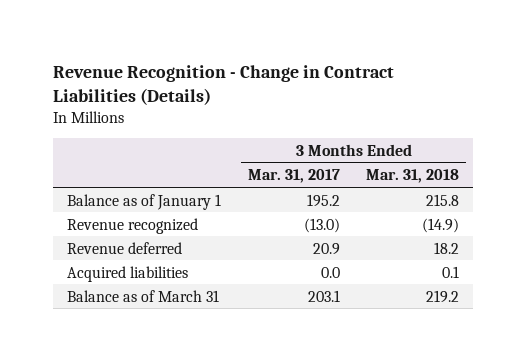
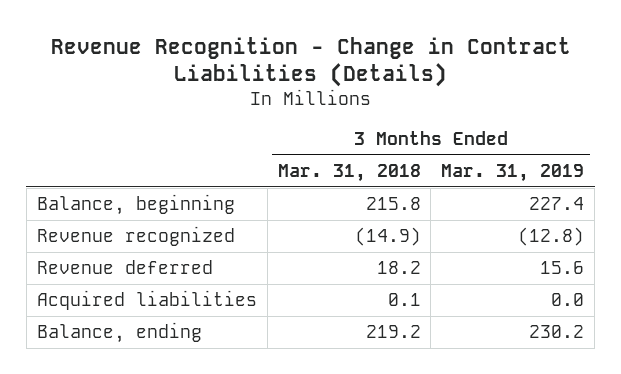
[247,169,340,184] Mar. 31, 2017 -> none
none -> [441,163,585,182] Mar. 31, 2019
[66,193,221,210] Balance as of January 1 -> [36,194,235,216] Balance, beginning
[66,289,219,302] Balance as of March 31 -> [36,322,202,344] Balance, ending

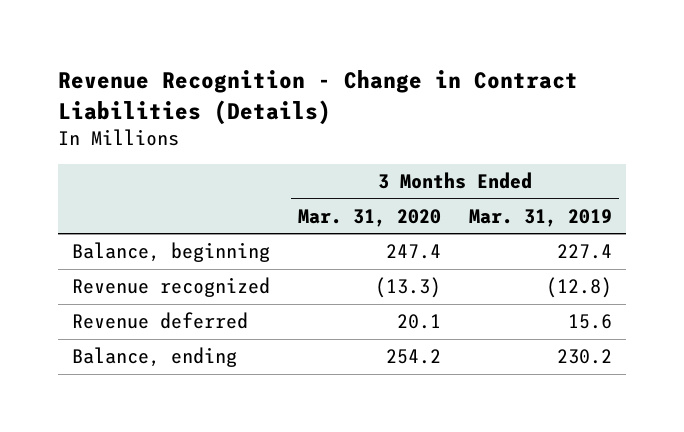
[277,163,421,182] Mar. 31, 2018 -> none
none -> [298,208,442,227] Mar. 31, 2020
[36,290,257,311] Acquired liabilities -> none

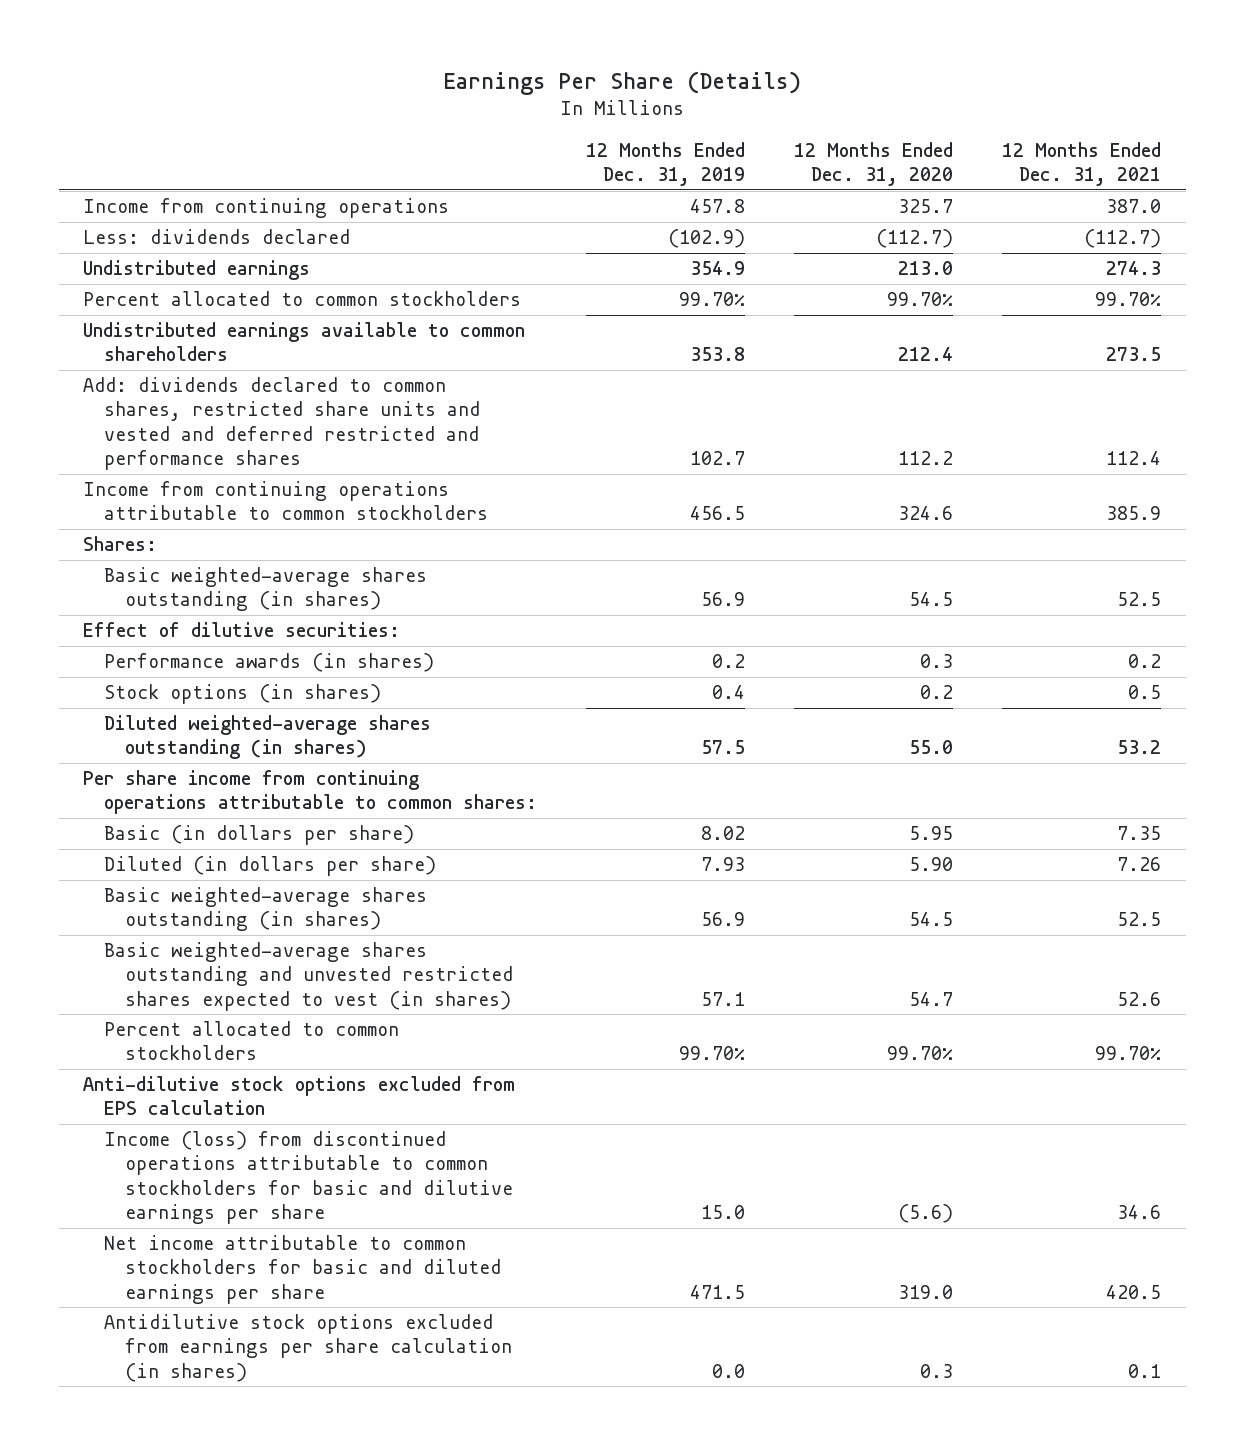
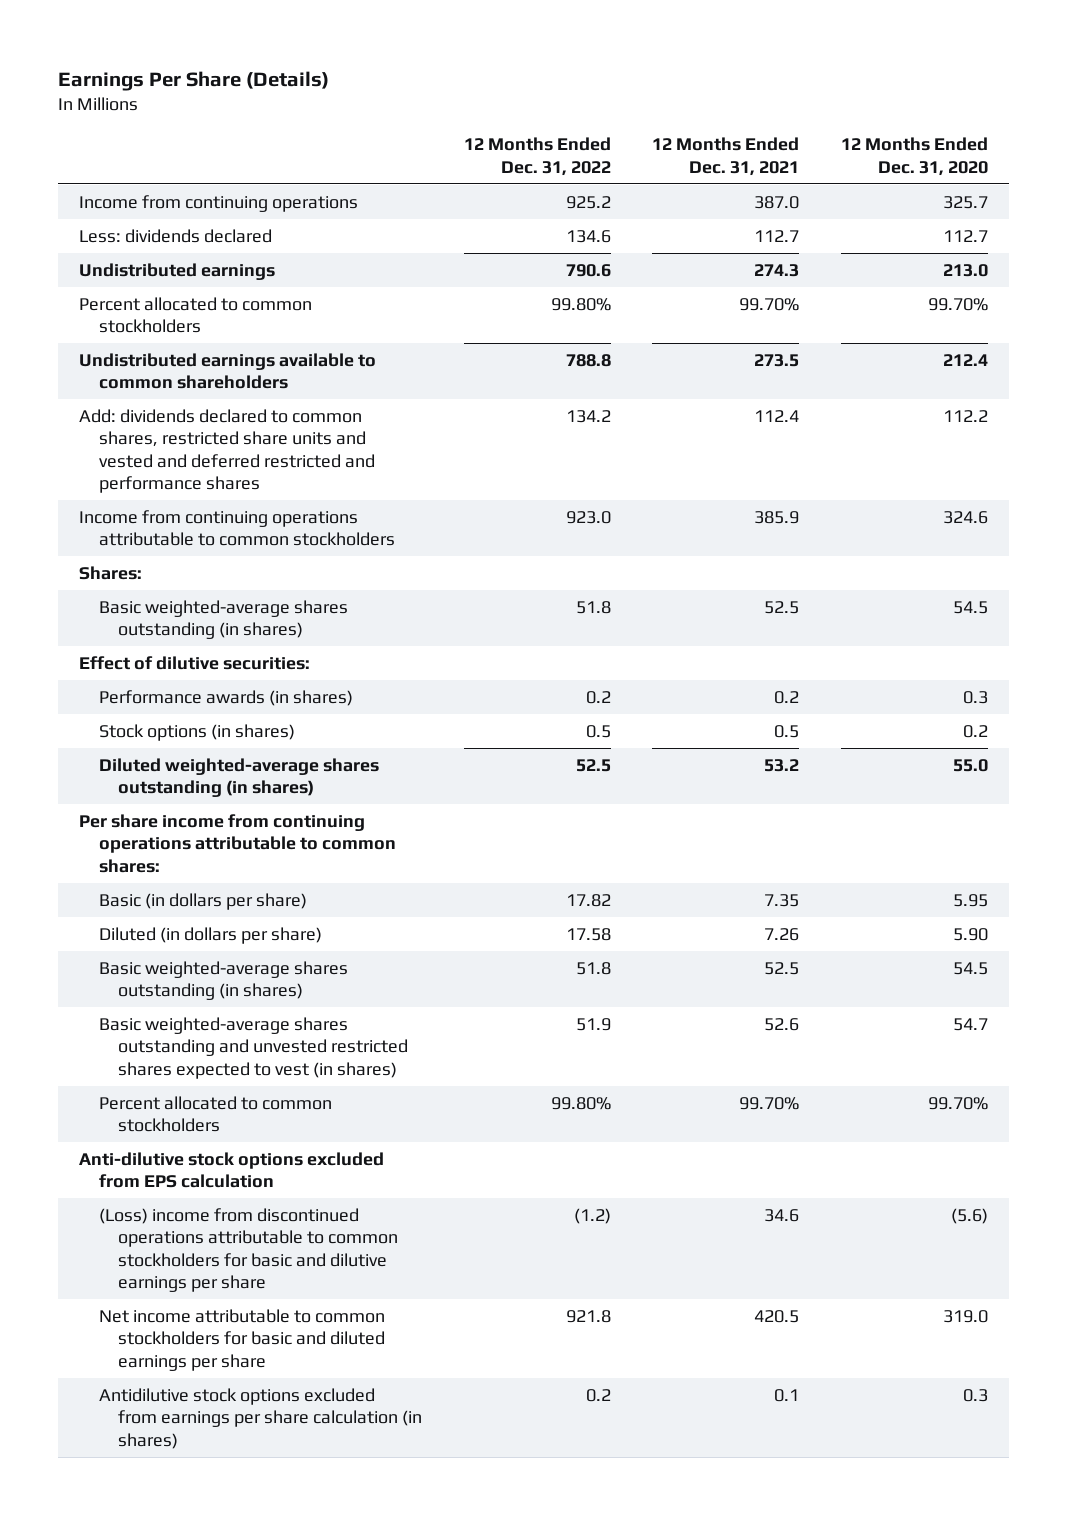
[586,141,746,187] 12 Months Ended Dec. 31, 2019 -> none
none -> [463,137,611,176] 12 Months Ended Dec. 31, 2022
[876,228,954,248] (112.7) -> [942,229,988,242] 112.7
[1084,228,1162,248] (112.7) -> [754,229,800,242] 112.7
[104,1130,514,1225] Income (loss) from discontinued operations attributable to common stockholders for basic and dilutive earnings per share -> [98,1207,399,1292] (Loss) income from discontinued operations attributable to common stockholders for basic and dilutive earnings per share

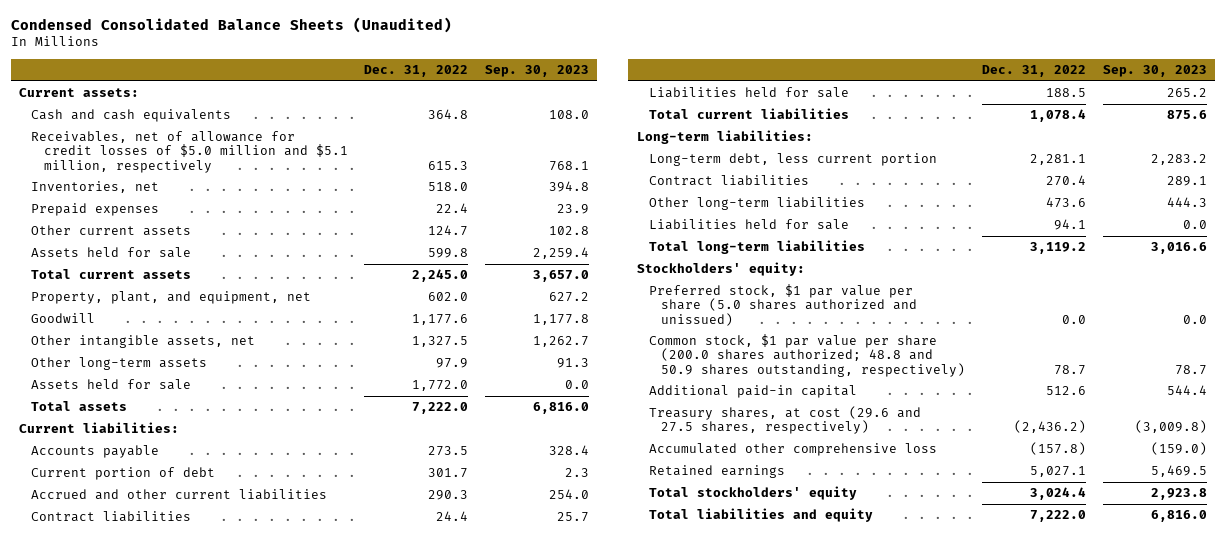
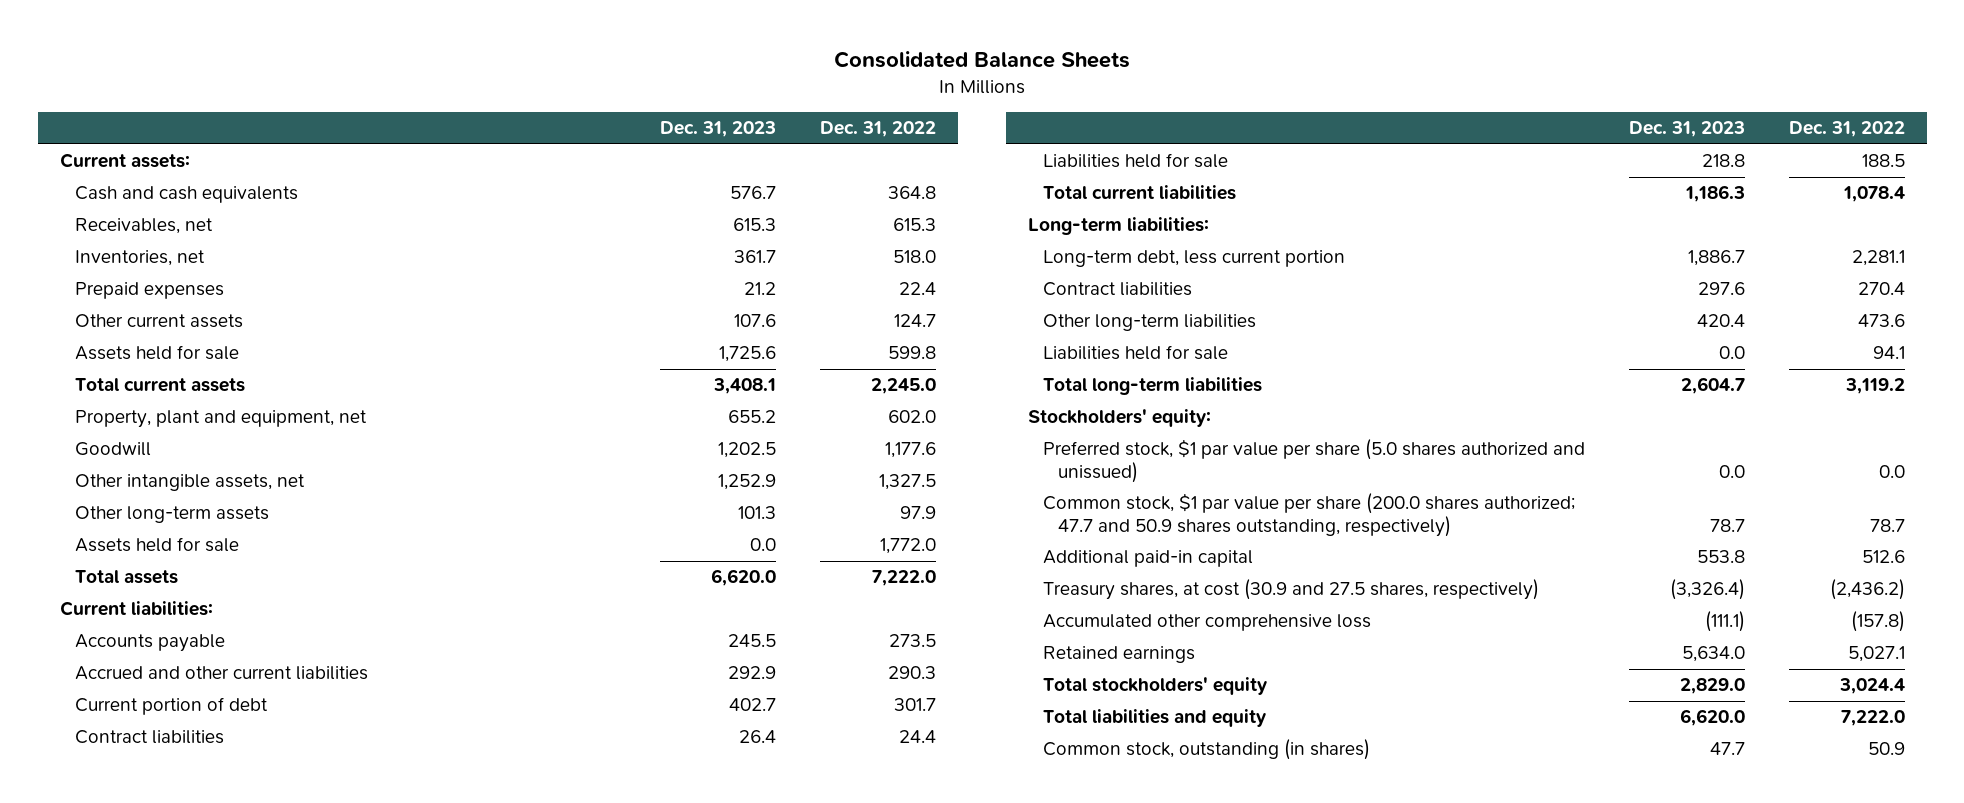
[10,16,452,33] Condensed Consolidated Balance Sheets (Unaudited) -> [834,51,1131,69] Consolidated Balance Sheets
[485,64,590,77] Sep. 30, 2023 -> none
none -> [660,121,777,138] Dec. 31, 2023
[31,131,348,173] Receivables, net of allowance for credit losses of $5.0 million and $5.1 million, respectively -> [74,218,213,235] Receivables, net
[31,291,312,305] Property, plant, and equipment, net -> [74,410,367,429] Property, plant and equipment, net
[31,467,216,481] Current portion of debt -> [74,697,268,716] Current portion of debt
[648,334,966,377] Common stock, $1 par value per share (200.0 shares authorized; 48.8 and 50.9 shares outstanding, respectively) -> [1043,493,1576,537] Common stock, $1 par value per share (200.0 shares authorized; 47.7 and 50.9 shares outstanding, respectively)
[648,406,921,435] Treasury shares, at cost (29.6 and 27.5 shares, respectively) -> [1043,579,1540,601] Treasury shares, at cost (30.9 and 27.5 shares, respectively)
none -> [1043,739,1371,761] Common stock, outstanding (in shares)

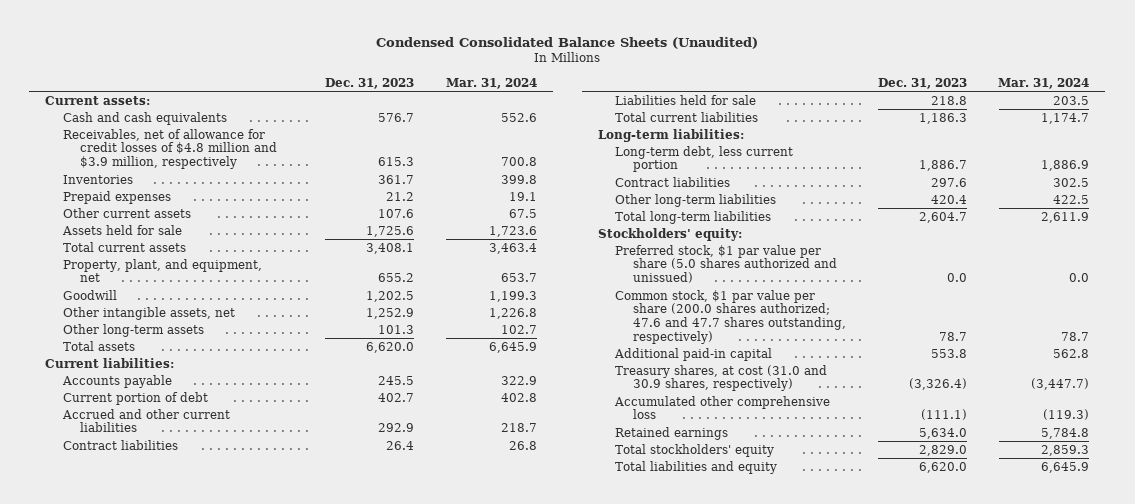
[834,51,1131,69] Consolidated Balance Sheets -> [376,36,759,49] Condensed Consolidated Balance Sheets (Unaudited)
[820,121,937,138] Dec. 31, 2022 -> none
none -> [445,77,537,89] Mar. 31, 2024
[74,218,213,235] Receivables, net -> [62,128,277,170] Receivables, net of allowance for credit losses of $4.8 million and $3.9 million, respectively
[74,250,205,267] Inventories, net -> [62,174,133,184] Inventories
[74,410,367,429] Property, plant and equipment, net -> [62,258,262,283] Property, plant, and equipment, net
[74,537,239,553] Assets held for sale -> none
[74,666,368,681] Accrued and other current liabilities -> [61,408,230,433] Accrued and other current liabilities
[1043,345,1229,361] Liabilities held for sale -> none
[1043,493,1576,537] Common stock, $1 par value per share (200.0 shares authorized; 47.7 and 50.9 shares outstanding, respectively) -> [615,289,846,344] Common stock, $1 par value per share (200.0 shares authorized; 47.6 and 47.7 shares outstanding, respectively)
[1043,579,1540,601] Treasury shares, at cost (30.9 and 27.5 shares, respectively) -> [615,364,828,392] Treasury shares, at cost (31.0 and 30.9 shares, respectively)
[1043,739,1371,761] Common stock, outstanding (in shares) -> none

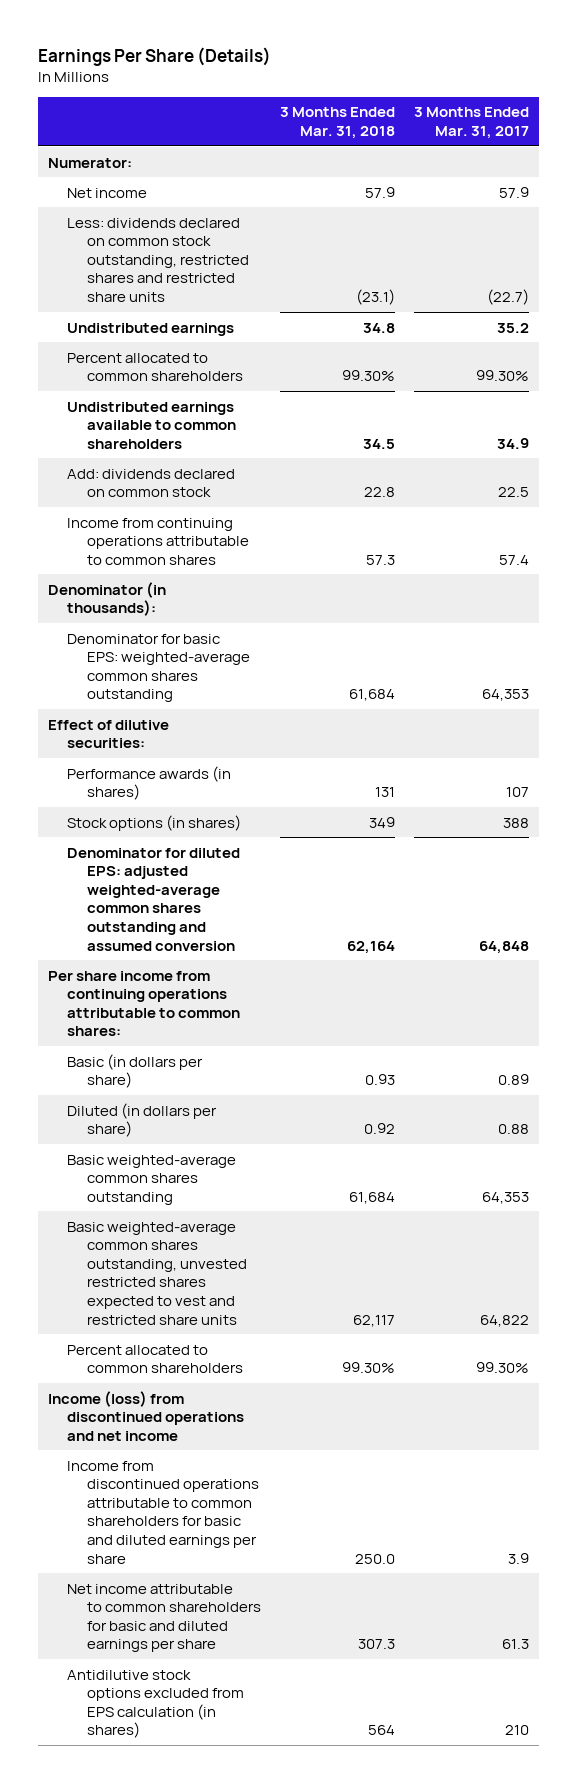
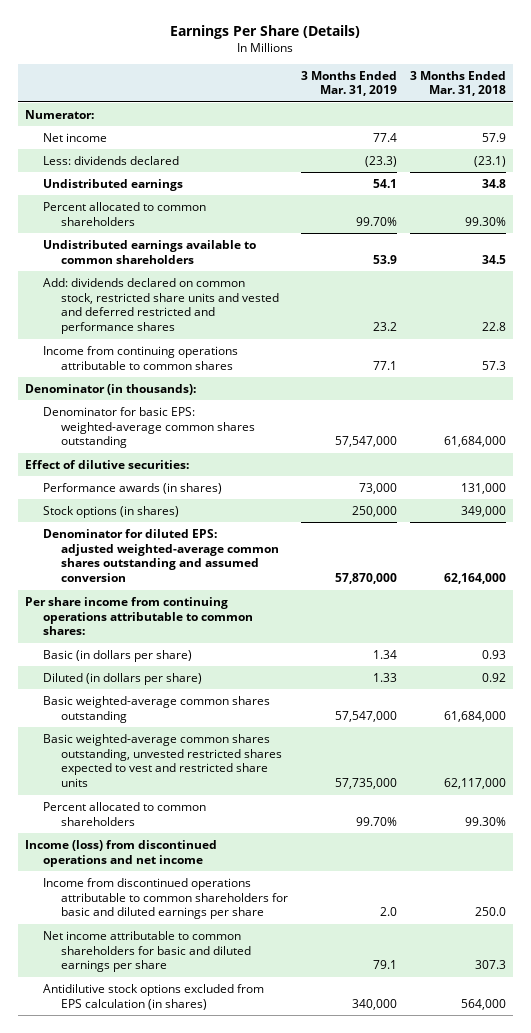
[414,107,530,139] 3 Months Ended Mar. 31, 2017 -> none
none -> [300,70,397,97] 3 Months Ended Mar. 31, 2019
[67,217,250,302] Less: dividends declared on common stock outstanding, restricted shares and restricted share units -> [42,155,179,165] Less: dividends declared
[67,468,236,498] Add: dividends declared on common stock -> [42,277,279,335] Add: dividends declared on common stock, restricted share units and vested and deferred restricted and performance shares
[349,689,396,702] 61,684 -> [444,436,507,448] 61,684,000
[375,787,396,798] 131 -> [461,482,507,494] 131,000
[369,816,396,828] 349 -> [461,505,507,517] 349,000
[347,940,396,954] 62,164 -> [444,573,507,585] 62,164,000
[349,1191,396,1204] 61,684 -> [444,710,507,722] 61,684,000
[353,1314,396,1327] 62,117 -> [444,778,507,790] 62,117,000
[368,1725,396,1736] 564 -> [461,998,507,1010] 564,000

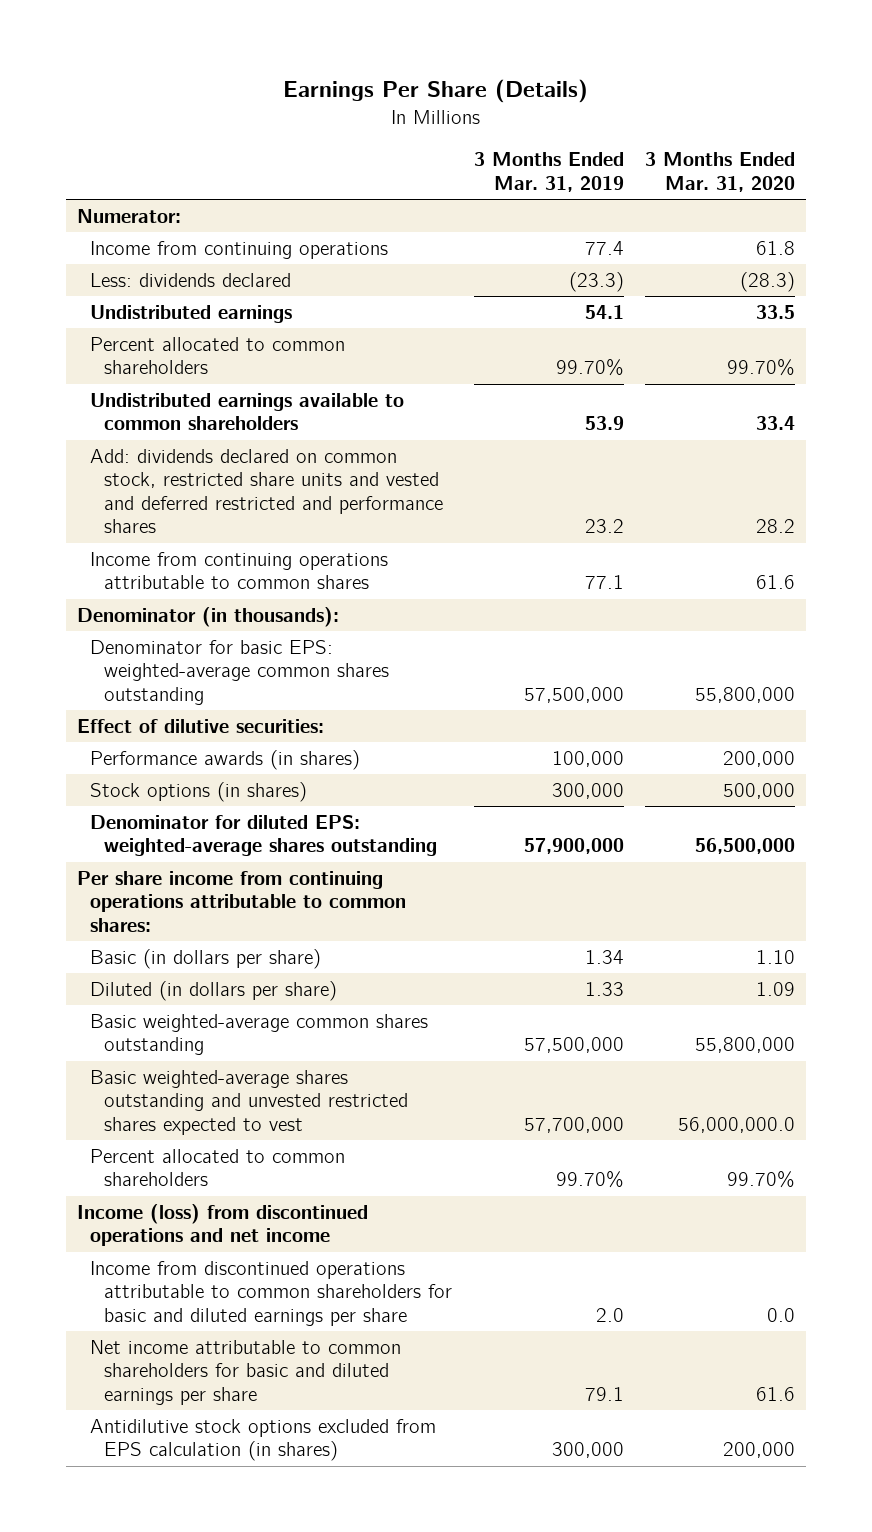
[410,70,507,97] 3 Months Ended Mar. 31, 2018 -> none
none -> [645,152,796,192] 3 Months Ended Mar. 31, 2020
[42,132,107,142] Net income -> [90,240,389,259] Income from continuing operations
[334,436,397,448] 57,547,000 -> [523,686,624,703] 57,500,000
[358,482,397,494] 73,000 -> [551,750,624,767] 100,000
[351,505,397,517] 250,000 -> [551,782,624,799] 300,000
[42,528,279,583] Denominator for diluted EPS: adjusted weighted-average common shares outstanding and assumed conversion -> [90,814,438,857] Denominator for diluted EPS: weighted-average shares outstanding
[334,573,397,585] 57,870,000 -> [523,838,624,855] 57,900,000
[334,710,397,722] 57,547,000 -> [523,1037,624,1054] 57,500,000
[42,733,282,788] Basic weighted-average common shares outstanding, unvested restricted shares expected to vest and restricted share units -> [90,1069,409,1135] Basic weighted-average shares outstanding and unvested restricted shares expected to vest
[334,778,397,790] 57,735,000 -> [523,1116,624,1133] 57,700,000
[351,998,397,1010] 340,000 -> [551,1442,624,1459] 300,000

